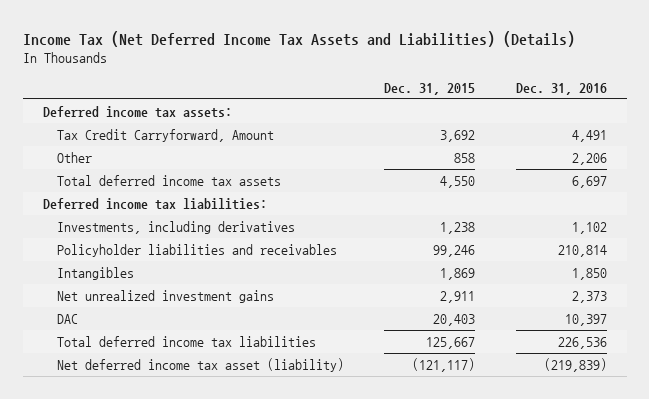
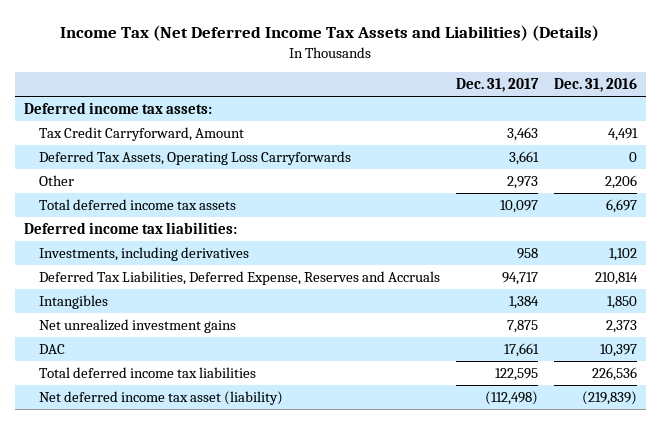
[384,82,476,95] Dec. 31, 2015 -> none
none -> [456,78,540,93] Dec. 31, 2017
none -> [38,150,351,165] Deferred Tax Assets, Operating Loss Carryforwards
[56,243,337,257] Policyholder liabilities and receivables -> [38,270,440,285] Deferred Tax Liabilities, Deferred Expense, Reserves and Accruals

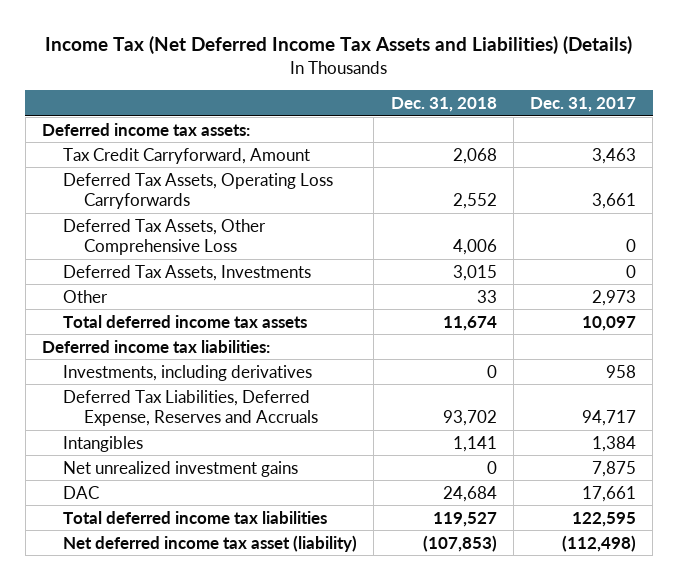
[554,78,638,93] Dec. 31, 2016 -> none
none -> [390,96,497,112] Dec. 31, 2018
none -> [62,218,266,256] Deferred Tax Assets, Other Comprehensive Loss
none -> [62,264,311,281] Deferred Tax Assets, Investments

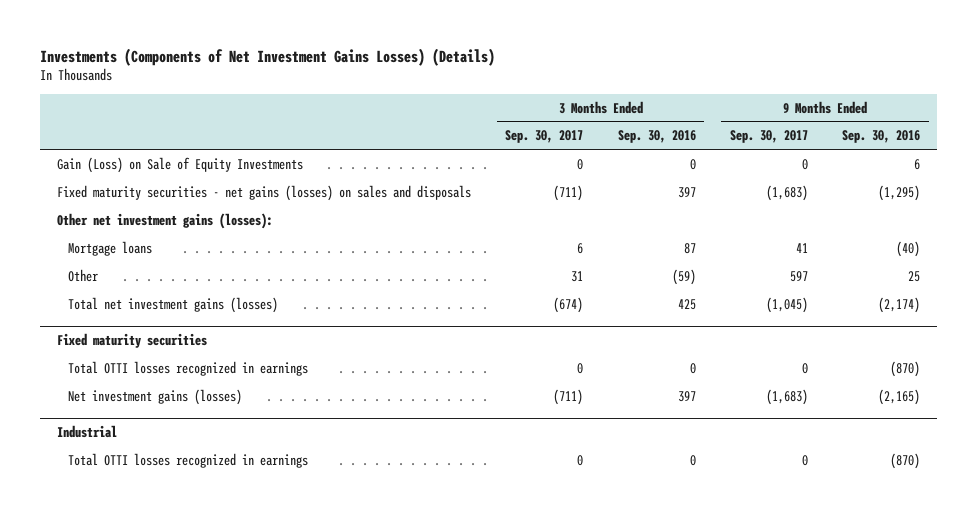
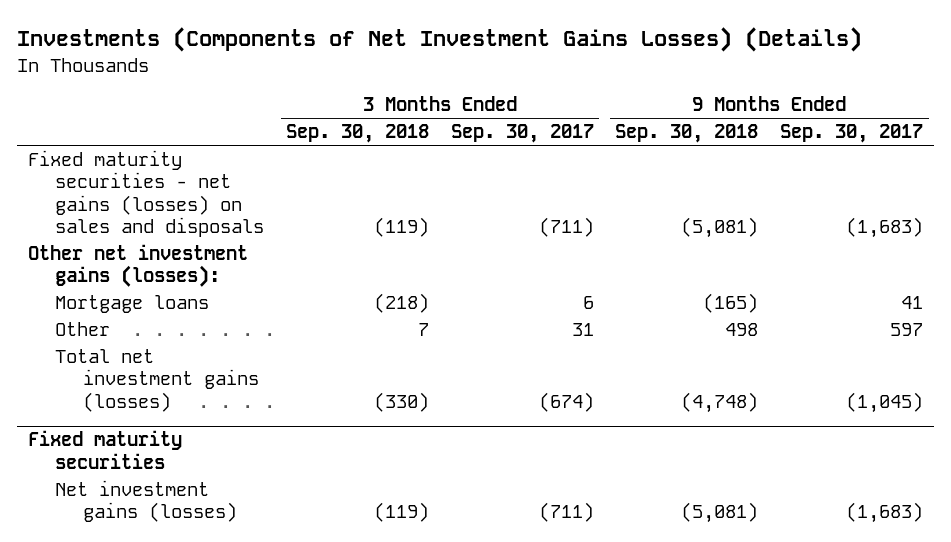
[617,130,696,144] Sep. 30, 2016 -> none
[842,130,921,144] Sep. 30, 2016 -> none
none -> [286,124,430,144] Sep. 30, 2018
none -> [615,124,759,144] Sep. 30, 2018
[57,156,304,173] Gain (Loss) on Sale of Equity Investments -> none
[68,360,309,376] Total OTTI losses recognized in earnings -> none
[57,425,118,439] Industrial -> none
[68,452,309,468] Total OTTI losses recognized in earnings -> none

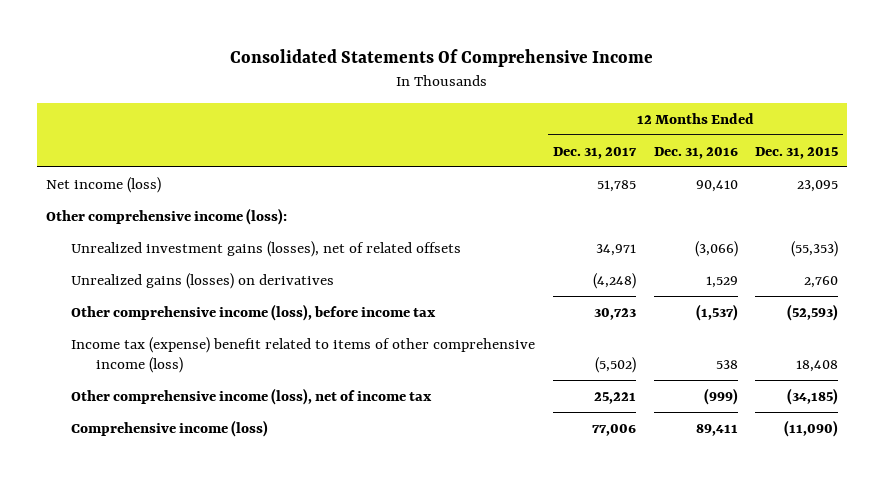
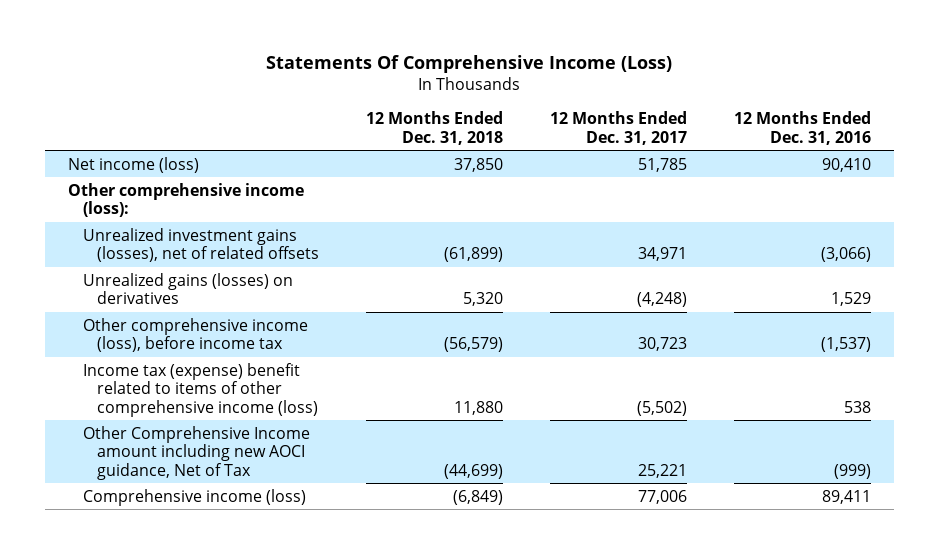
[230,49,654,68] Consolidated Statements Of Comprehensive Income -> [266,54,673,73] Statements Of Comprehensive Income (Loss)
[755,146,839,159] Dec. 31, 2015 -> none
none -> [366,111,504,145] 12 Months Ended Dec. 31, 2018
[71,387,433,405] Other comprehensive income (loss), net of income tax -> [82,425,310,480] Other Comprehensive Income amount including new AOCI guidance, Net of Tax

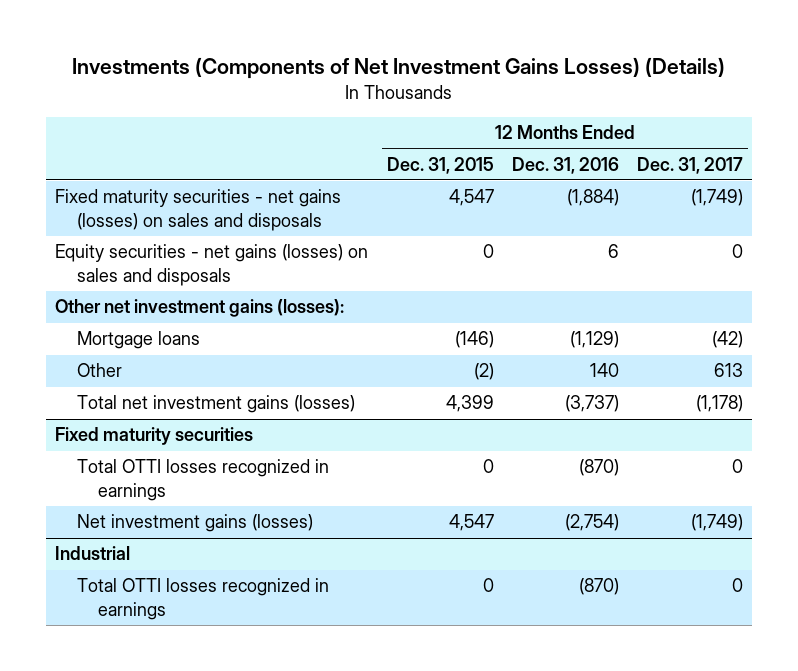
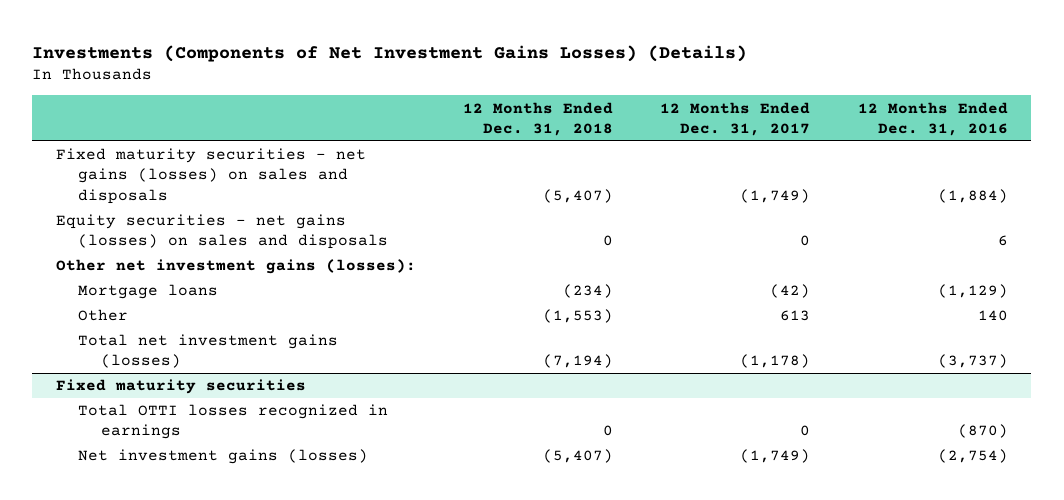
[386,156,494,174] Dec. 31, 2015 -> none
none -> [463,101,614,136] 12 Months Ended Dec. 31, 2018
[55,546,131,561] Industrial -> none
[76,578,329,620] Total OTTI losses recognized in earnings -> none

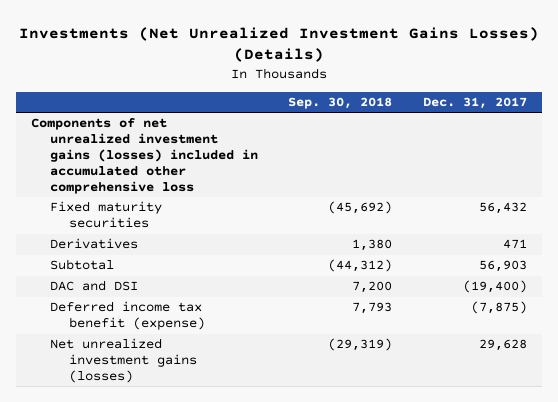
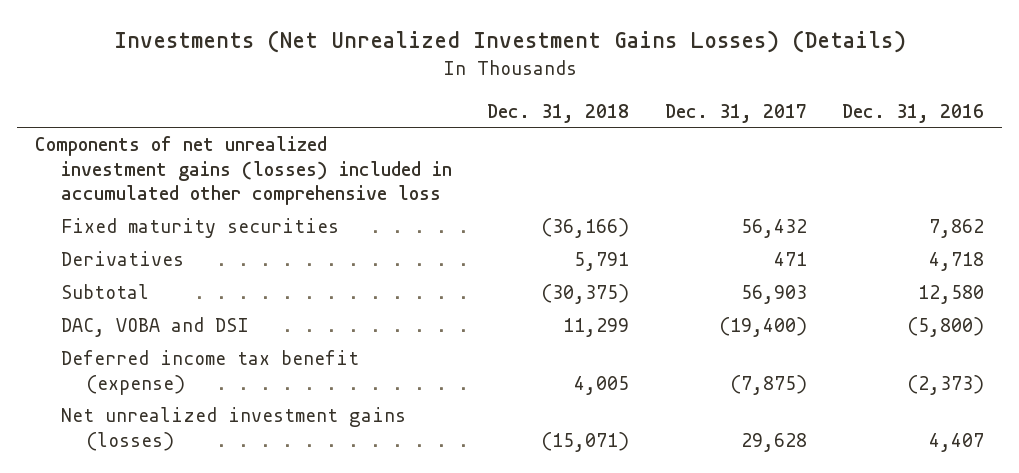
[288,97,393,110] Sep. 30, 2018 -> none
none -> [487,103,630,123] Dec. 31, 2018
none -> [841,103,984,123] Dec. 31, 2016
[50,280,139,292] DAC and DSI -> [60,317,249,338] DAC, VOBA and DSI

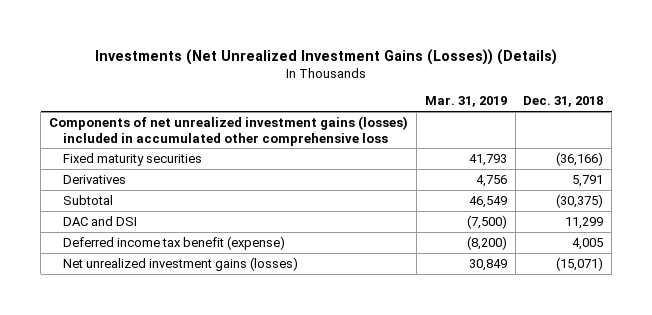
[113,30,906,54] Investments (Net Unrealized Investment Gains Losses) (Details) -> [95,48,558,65] Investments (Net Unrealized Investment Gains (Losses)) (Details)
[664,103,807,123] Dec. 31, 2017 -> none
[841,103,984,123] Dec. 31, 2016 -> none
none -> [424,96,507,108] Mar. 31, 2019
[60,317,249,338] DAC, VOBA and DSI -> [62,215,137,226] DAC and DSI

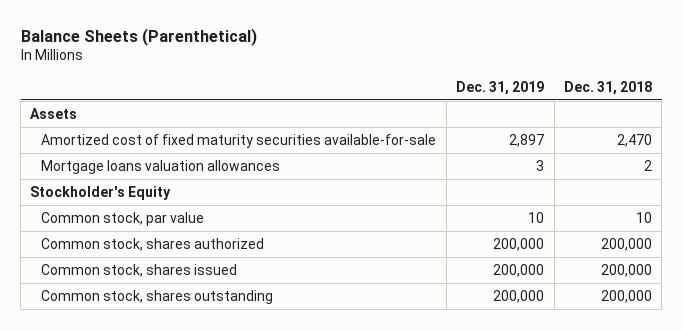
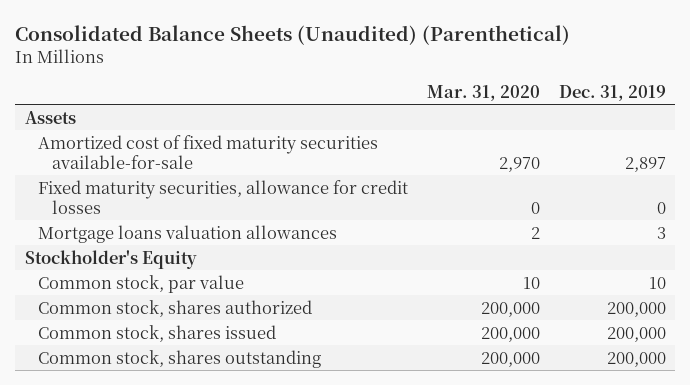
[20,27,257,46] Balance Sheets (Parenthetical) -> [15,24,571,45] Consolidated Balance Sheets (Unaudited) (Parenthetical)
[563,81,652,96] Dec. 31, 2018 -> none
none -> [427,84,541,101] Mar. 31, 2020
none -> [38,179,409,214] Fixed maturity securities, allowance for credit losses

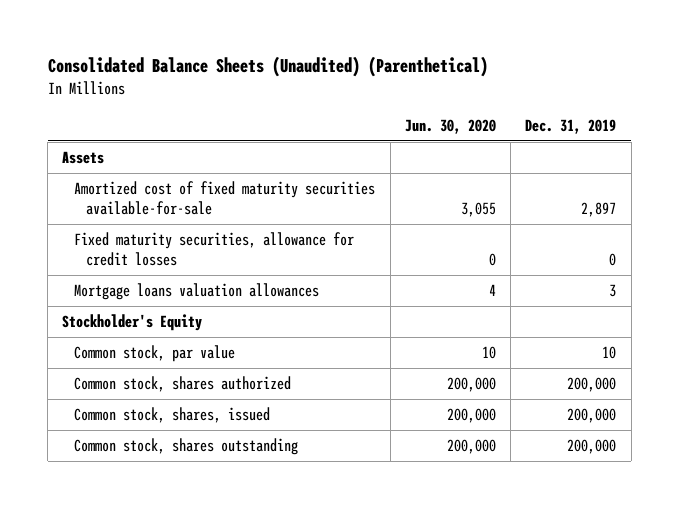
[427,84,541,101] Mar. 31, 2020 -> none
none -> [404,118,496,134] Jun. 30, 2020
[38,324,277,342] Common stock, shares issued -> [74,406,271,423] Common stock, shares, issued

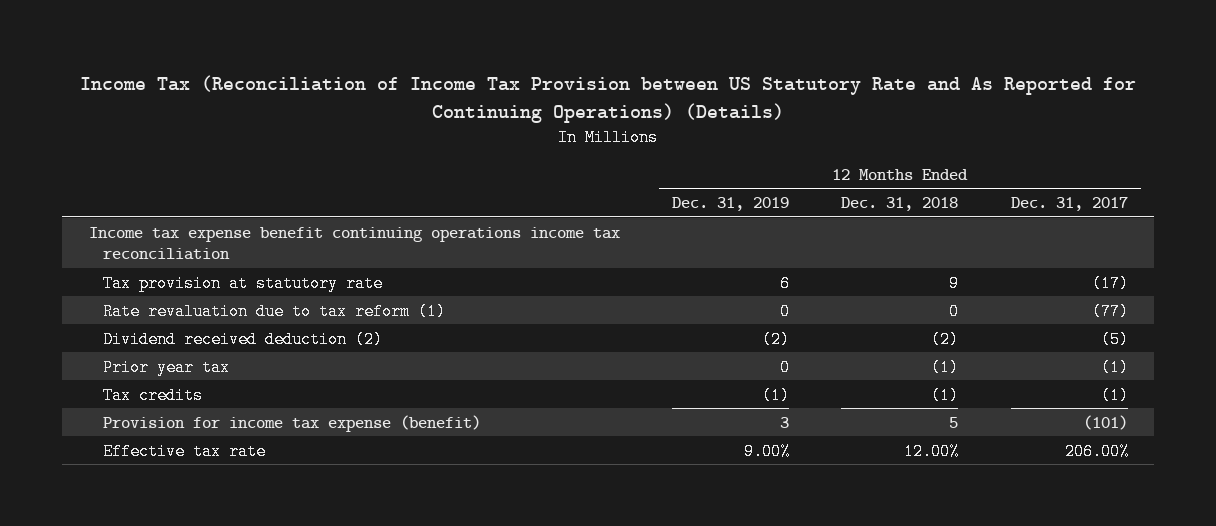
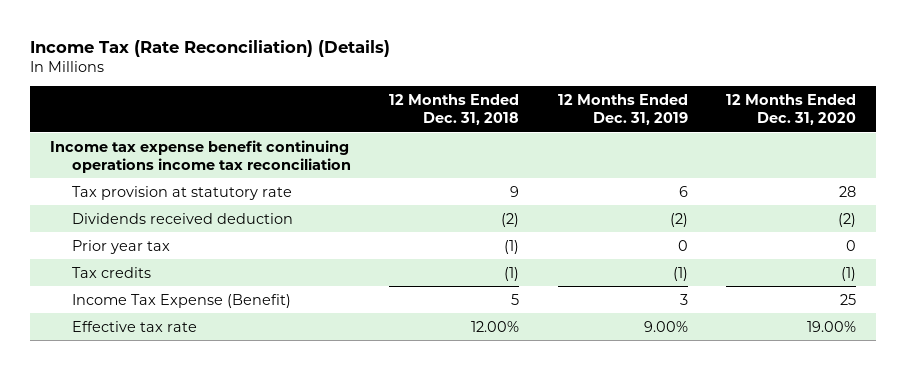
[80,75,1137,124] Income Tax (Reconciliation of Income Tax Provision between US Statutory Rate and As Reported for Continuing Operations) (Details) -> [30,39,391,57] Income Tax (Rate Reconciliation) (Details)
[1010,197,1128,212] Dec. 31, 2017 -> none
none -> [726,94,857,126] 12 Months Ended Dec. 31, 2020
[103,302,447,320] Rate revaluation due to tax reform (1) -> none
[103,330,384,348] Dividend received deduction (2) -> [71,212,293,224] Dividends received deduction
[103,414,482,432] Provision for income tax expense (benefit) -> [71,293,291,308] Income Tax Expense (Benefit)

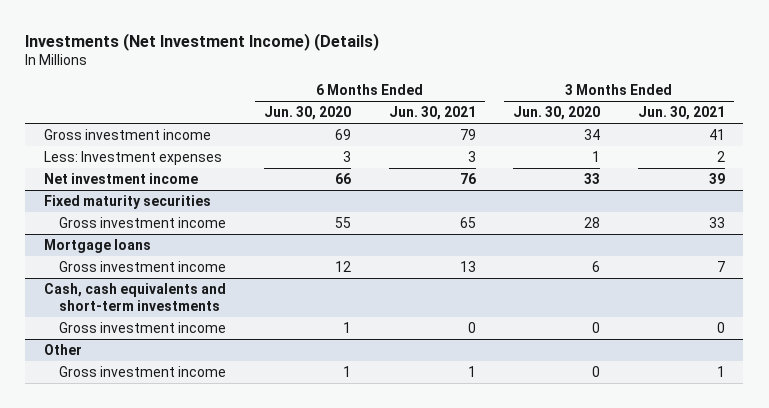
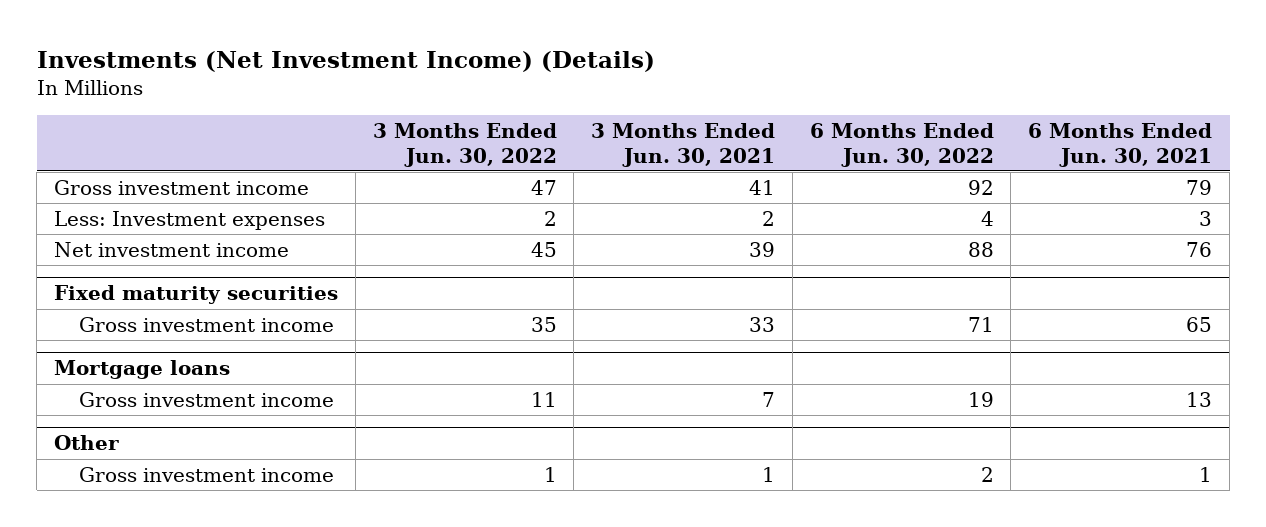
[263,105,351,120] Jun. 30, 2020 -> none
[513,105,601,120] Jun. 30, 2020 -> none
none -> [372,122,557,167] 3 Months Ended Jun. 30, 2022
none -> [809,122,994,167] 6 Months Ended Jun. 30, 2022
[44,282,227,312] Cash, cash equivalents and short-term investments -> none
[59,321,227,333] Gross investment income -> none

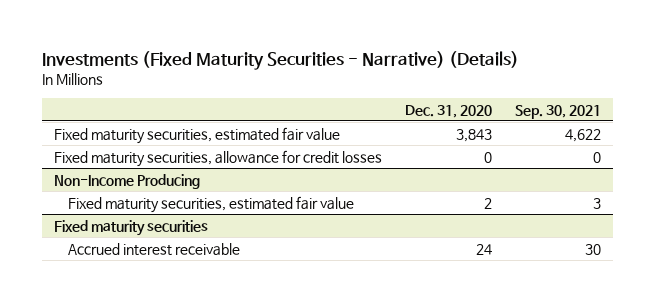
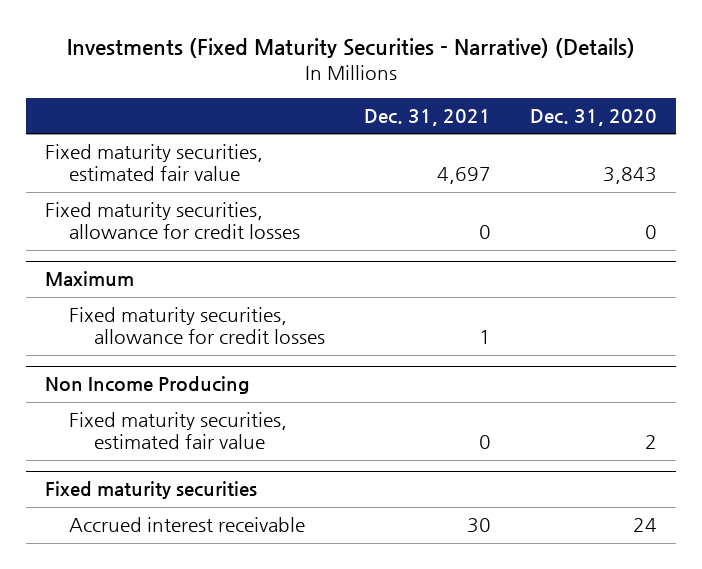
[515,104,602,119] Sep. 30, 2021 -> none
none -> [363,108,491,126] Dec. 31, 2021
none -> [45,271,135,287] Maximum
none -> [69,307,325,345] Fixed maturity securities, allowance for credit losses
[54,173,201,189] Non-Income Producing -> [45,376,251,395] Non Income Producing

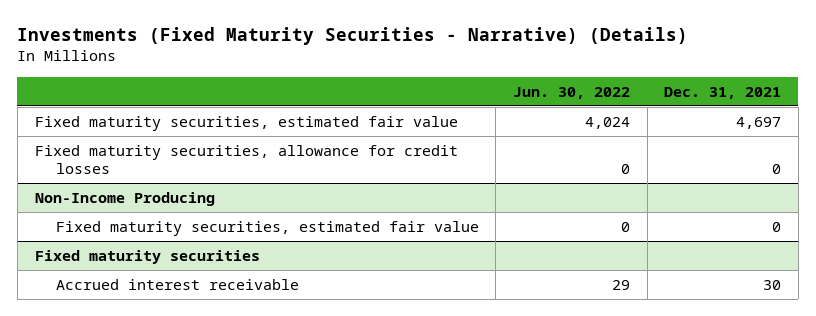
[529,108,657,126] Dec. 31, 2020 -> none
none -> [512,86,630,99] Jun. 30, 2022
[45,271,135,287] Maximum -> none
[69,307,325,345] Fixed maturity securities, allowance for credit losses -> none
[45,376,251,395] Non Income Producing -> [34,192,215,207] Non-Income Producing

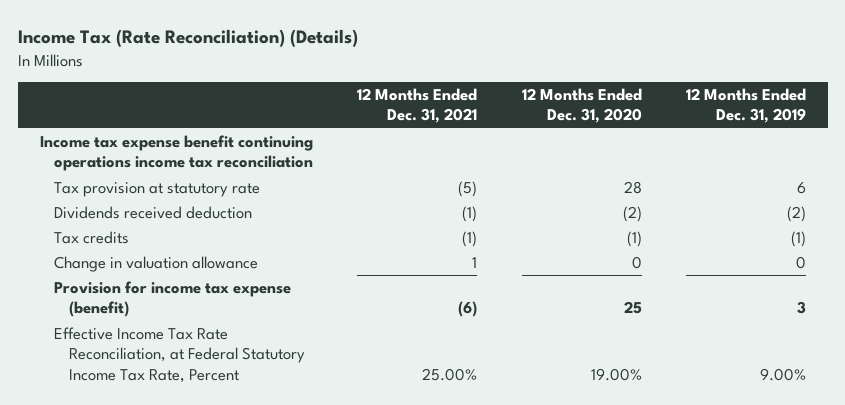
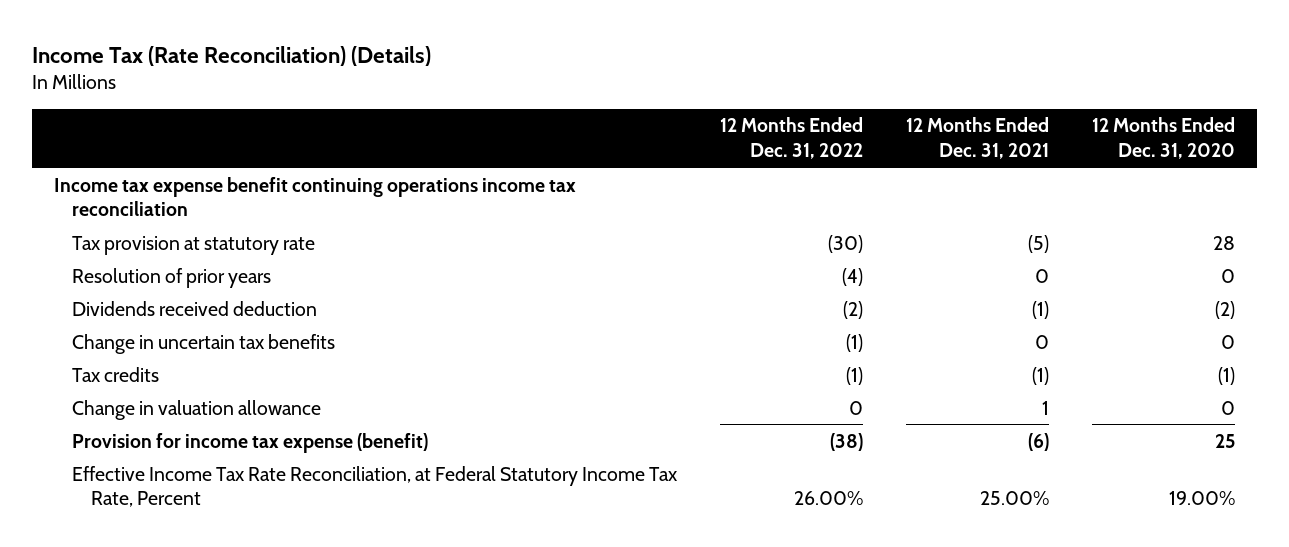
[685,88,806,124] 12 Months Ended Dec. 31, 2019 -> none
none -> [720,117,864,160] 12 Months Ended Dec. 31, 2022
none -> [72,267,272,288] Resolution of prior years
none -> [72,333,336,354] Change in uncertain tax benefits

